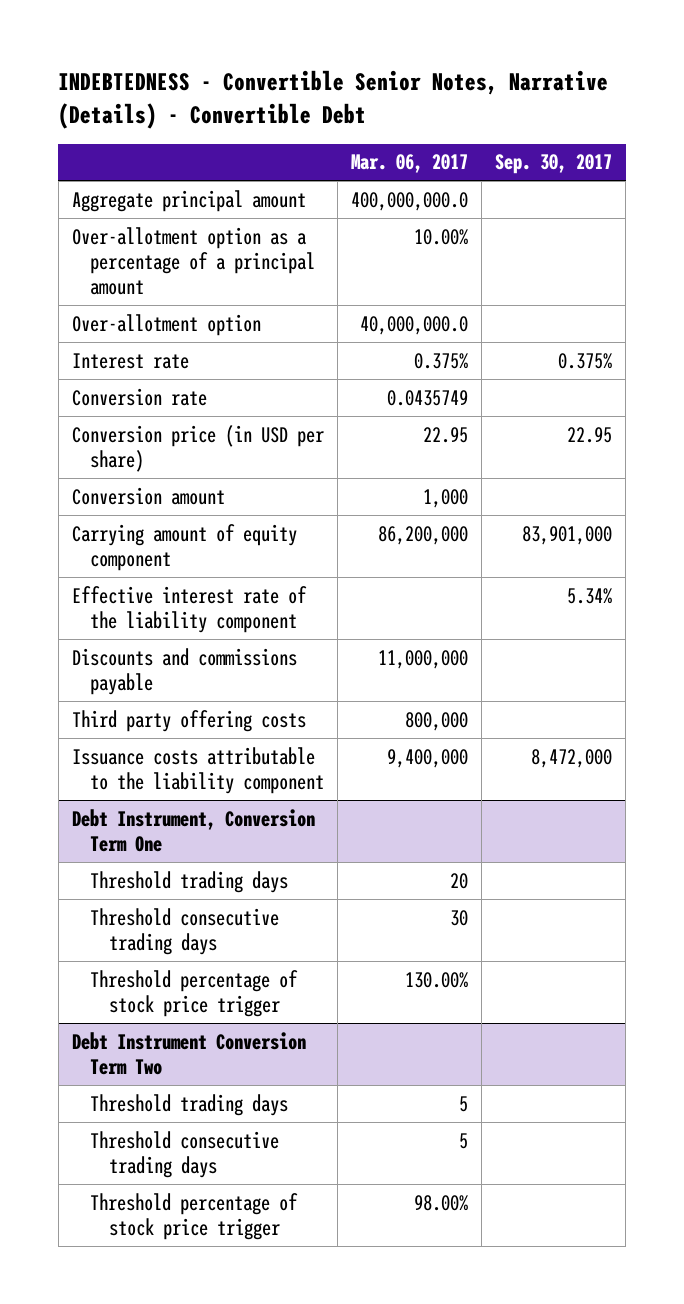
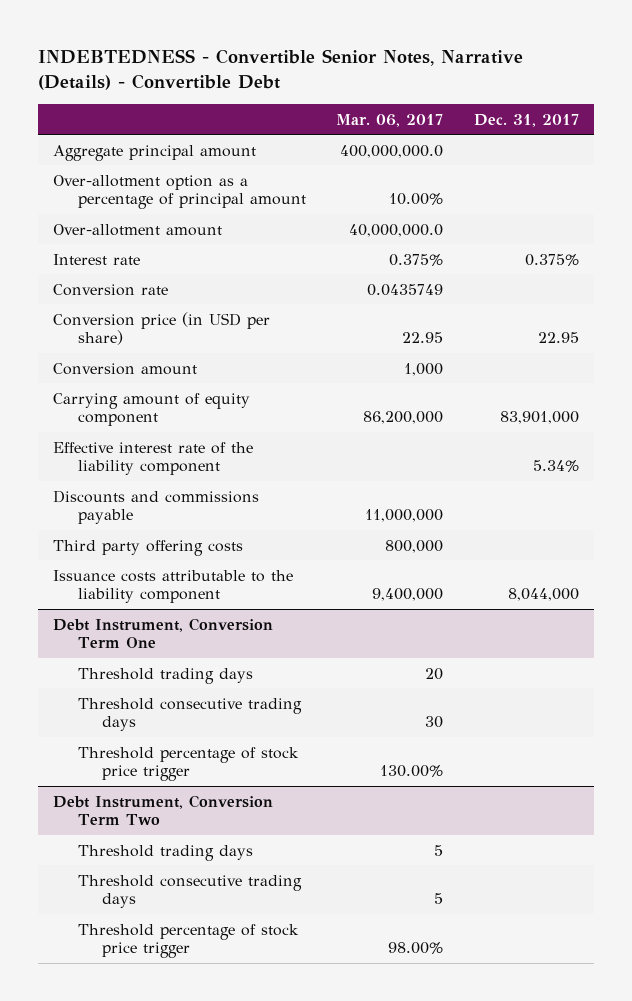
[495,154,613,175] Sep. 30, 2017 -> none
none -> [473,113,579,127] Dec. 31, 2017
[71,226,316,295] Over-allotment option as a percentage of a principal amount -> [52,174,306,210] Over-allotment option as a percentage of principal amount
[71,313,261,336] Over-allotment option -> [52,223,222,236] Over-allotment amount
[71,1031,306,1075] Debt Instrument Conversion Term Two -> [52,794,273,826] Debt Instrument, Conversion Term Two

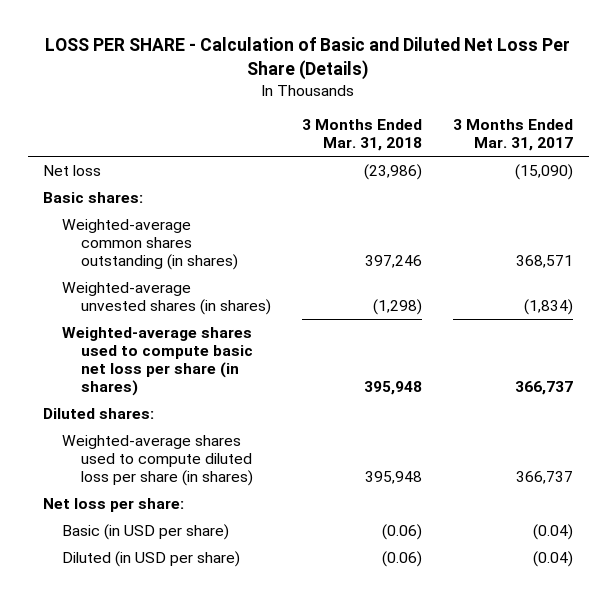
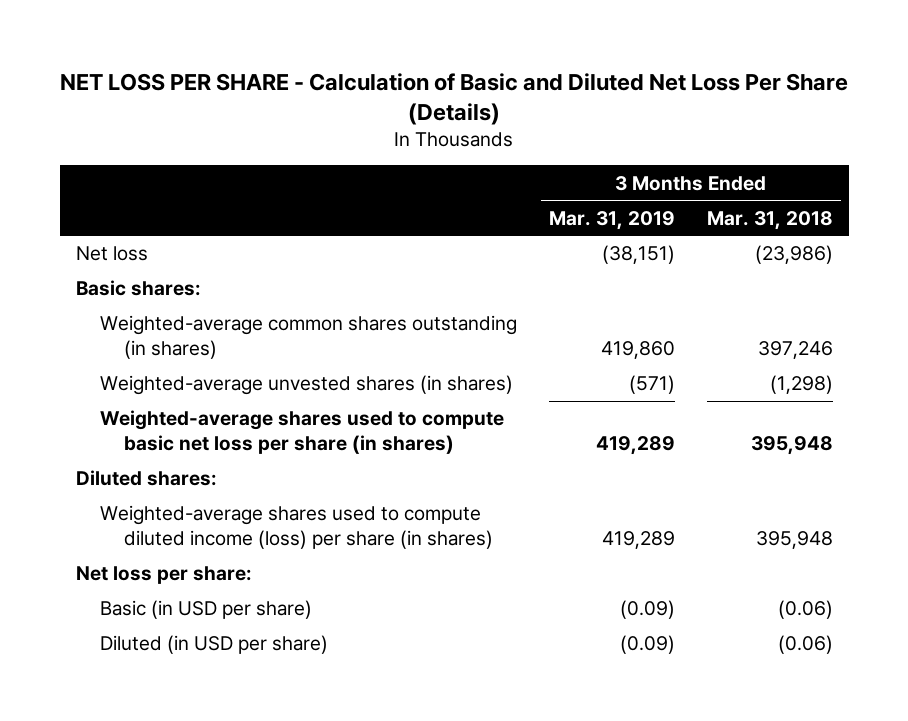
[45,37,571,81] LOSS PER SHARE - Calculation of Basic and Diluted Net Loss Per Share (Details) -> [60,72,849,125] NET LOSS PER SHARE - Calculation of Basic and Diluted Net Loss Per Share (Details)
[453,119,574,152] 3 Months Ended Mar. 31, 2017 -> none
none -> [548,210,675,230] Mar. 31, 2019
[61,434,253,487] Weighted-average shares used to compute diluted loss per share (in shares) -> [99,505,493,550] Weighted-average shares used to compute diluted income (loss) per share (in shares)

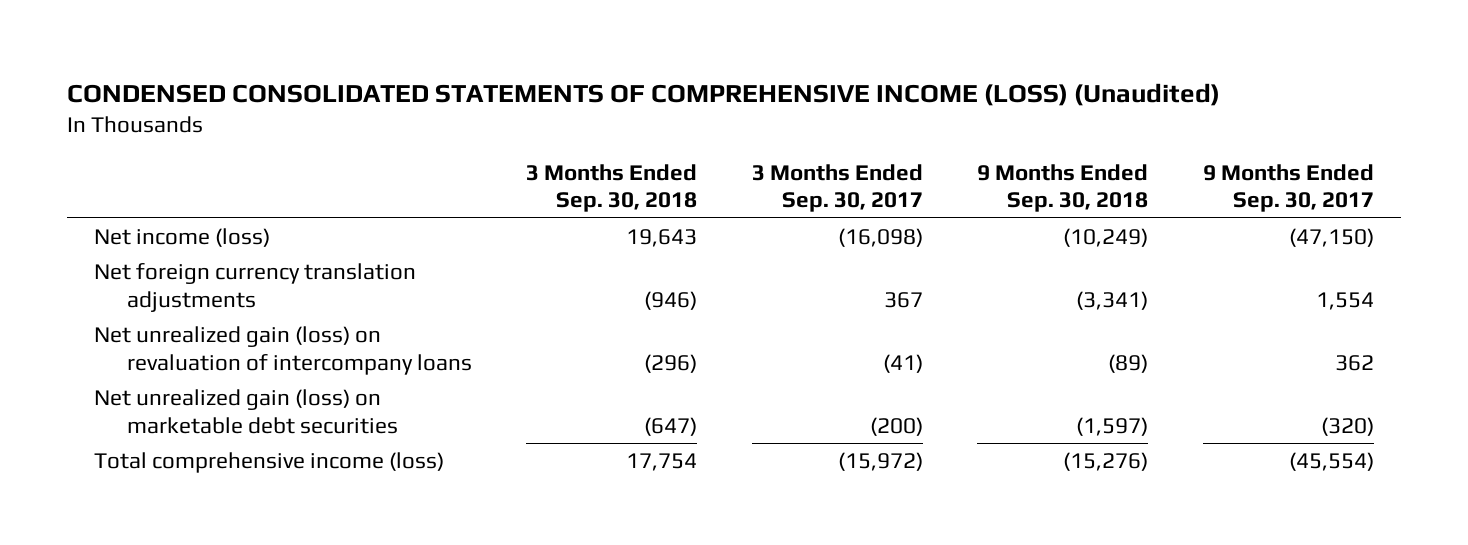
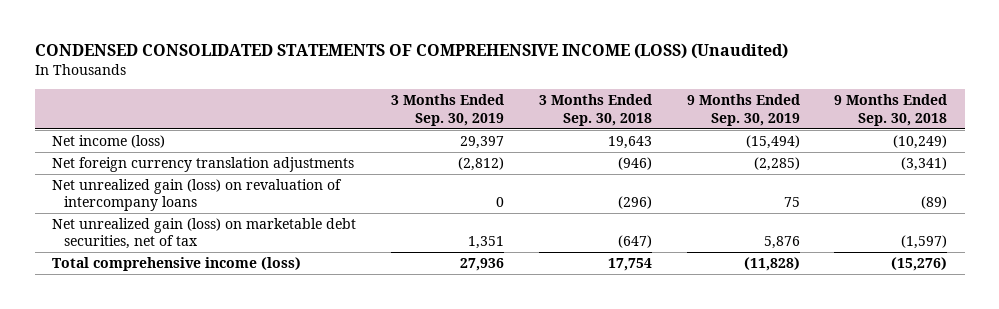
[751,163,923,213] 3 Months Ended Sep. 30, 2017 -> none
[1202,163,1374,213] 9 Months Ended Sep. 30, 2017 -> none
none -> [390,94,504,126] 3 Months Ended Sep. 30, 2019
none -> [686,94,800,126] 9 Months Ended Sep. 30, 2019
[93,388,399,434] Net unrealized gain (loss) on marketable debt securities -> [52,218,357,250] Net unrealized gain (loss) on marketable debt securities, net of tax

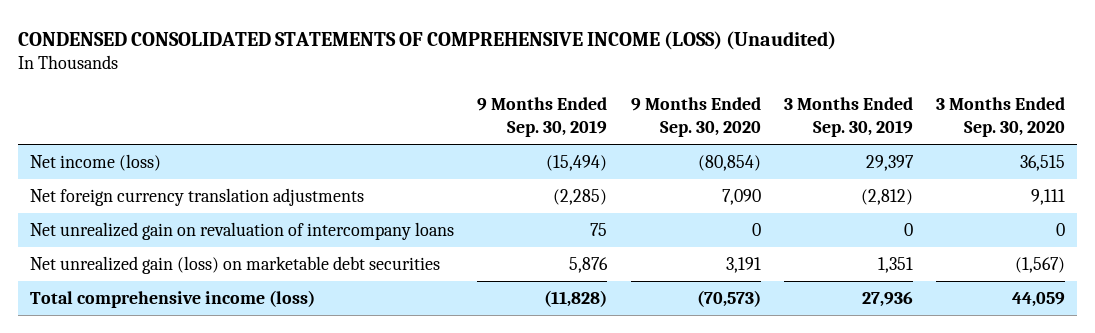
[538,94,652,126] 3 Months Ended Sep. 30, 2018 -> none
[834,94,948,126] 9 Months Ended Sep. 30, 2018 -> none
none -> [630,97,761,137] 9 Months Ended Sep. 30, 2020
none -> [936,97,1066,137] 3 Months Ended Sep. 30, 2020
[52,179,343,212] Net unrealized gain (loss) on revaluation of intercompany loans -> [29,222,454,241] Net unrealized gain on revaluation of intercompany loans
[52,218,357,250] Net unrealized gain (loss) on marketable debt securities, net of tax -> [29,256,440,275] Net unrealized gain (loss) on marketable debt securities

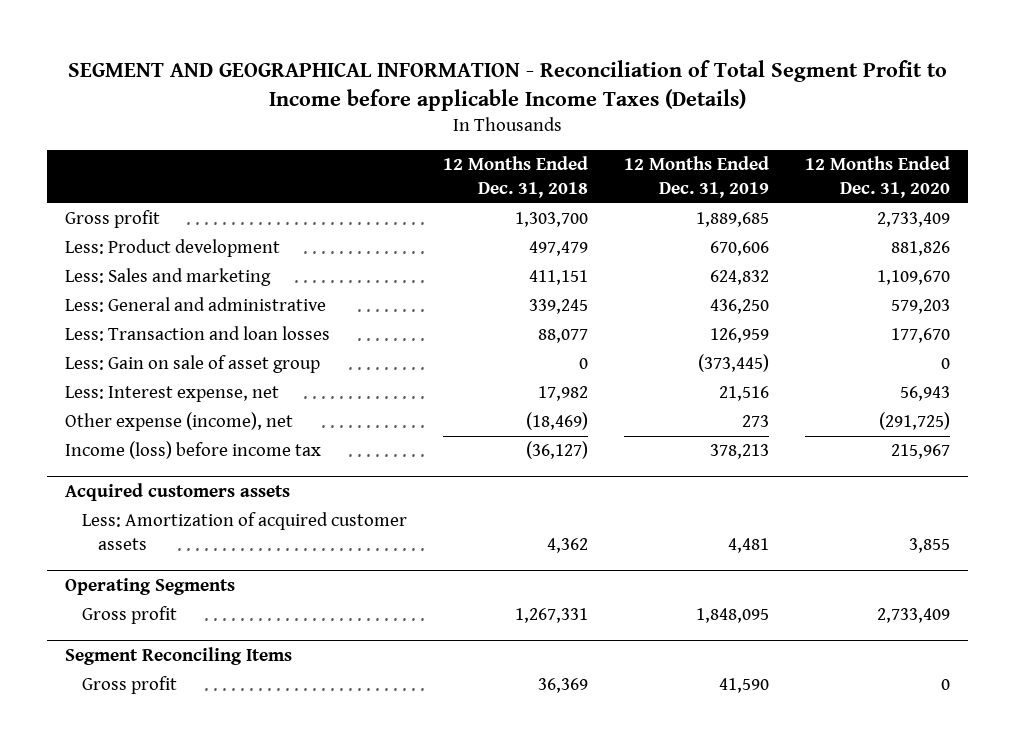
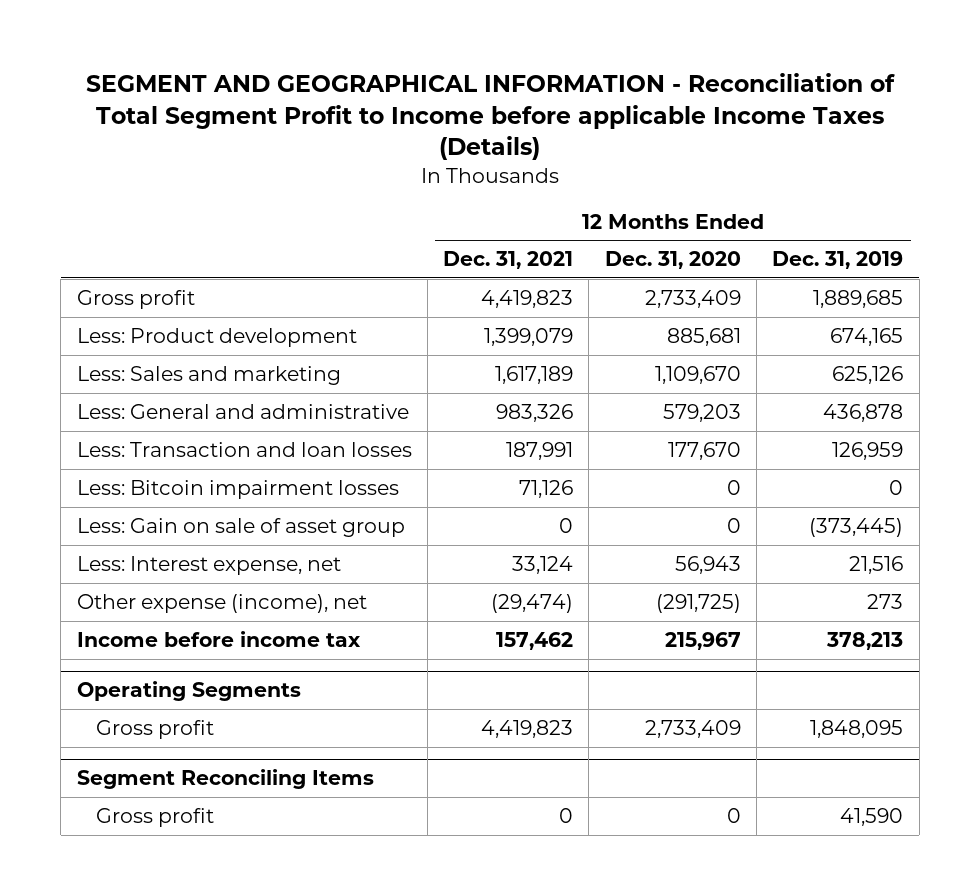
[442,156,588,199] 12 Months Ended Dec. 31, 2018 -> none
none -> [443,251,574,270] Dec. 31, 2021
[710,241,770,257] 670,606 -> [830,327,904,346] 674,165
[891,241,951,257] 881,826 -> [666,327,741,346] 885,681
[710,270,770,286] 624,832 -> [832,365,904,384] 625,126
[710,299,770,315] 436,250 -> [823,403,904,422] 436,878
none -> [76,479,399,499] Less: Bitcoin impairment losses
[65,483,291,502] Acquired customers assets -> none
[81,512,407,551] Less: Amortization of acquired customer assets -> none
[65,441,322,460] Income (loss) before income tax -> [76,630,361,647] Income before income tax

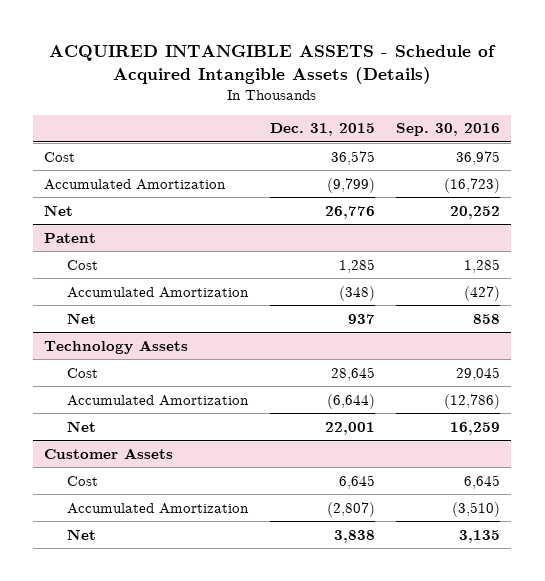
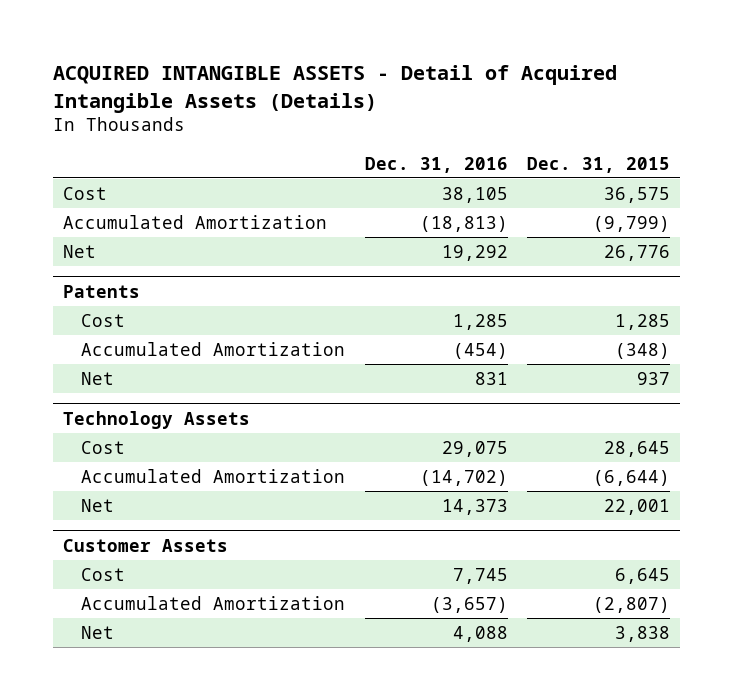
[49,44,497,84] ACQUIRED INTANGIBLE ASSETS - Schedule of Acquired Intangible Assets (Details) -> [53,65,618,113] ACQUIRED INTANGIBLE ASSETS - Detail of Acquired Intangible Assets (Details)
[396,123,501,137] Sep. 30, 2016 -> none
none -> [364,156,508,173] Dec. 31, 2016
[44,232,97,243] Patent -> [63,284,141,298] Patents

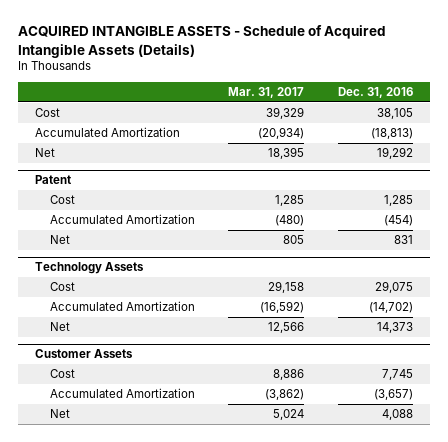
[53,65,618,113] ACQUIRED INTANGIBLE ASSETS - Detail of Acquired Intangible Assets (Details) -> [18,25,387,58] ACQUIRED INTANGIBLE ASSETS - Schedule of Acquired Intangible Assets (Details)
[527,156,671,173] Dec. 31, 2015 -> none
none -> [228,87,305,99] Mar. 31, 2017
[63,284,141,298] Patents -> [35,175,72,185] Patent

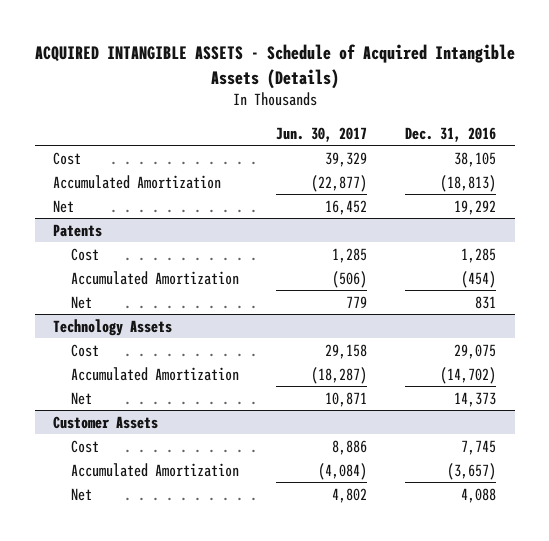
[228,87,305,99] Mar. 31, 2017 -> none
none -> [276,126,368,142] Jun. 30, 2017
[35,175,72,185] Patent -> [53,223,103,237] Patents

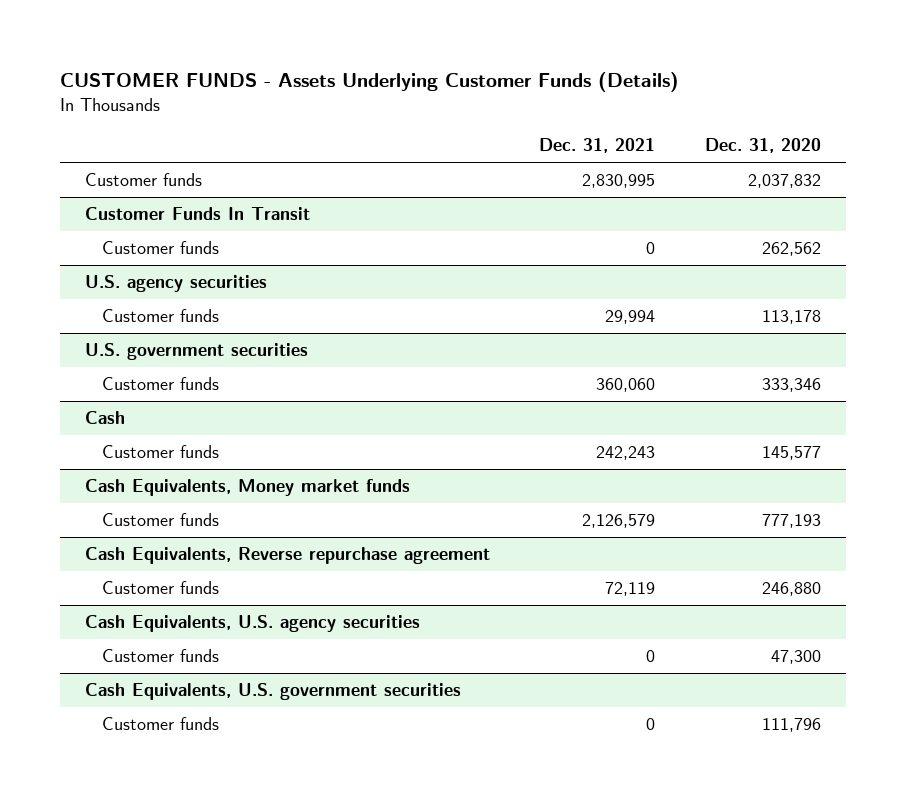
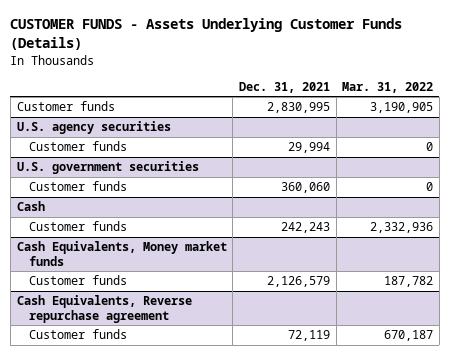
[705,138,822,154] Dec. 31, 2020 -> none
none -> [342,81,434,93] Mar. 31, 2022
[84,207,310,221] Customer Funds In Transit -> none
[102,241,220,255] Customer funds -> none
[84,615,420,633] Cash Equivalents, U.S. agency securities -> none
[102,649,220,663] Customer funds -> none
[84,683,461,701] Cash Equivalents, U.S. government securities -> none
[102,717,220,731] Customer funds -> none

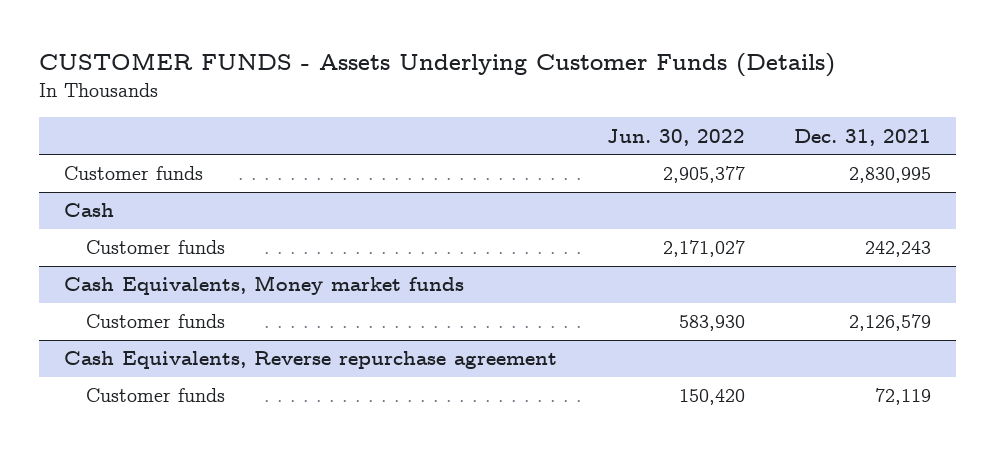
[342,81,434,93] Mar. 31, 2022 -> none
none -> [606,128,745,146] Jun. 30, 2022
[16,121,171,135] U.S. agency securities -> none
[28,141,127,152] Customer funds -> none
[16,161,199,175] U.S. government securities -> none
[28,181,127,192] Customer funds -> none

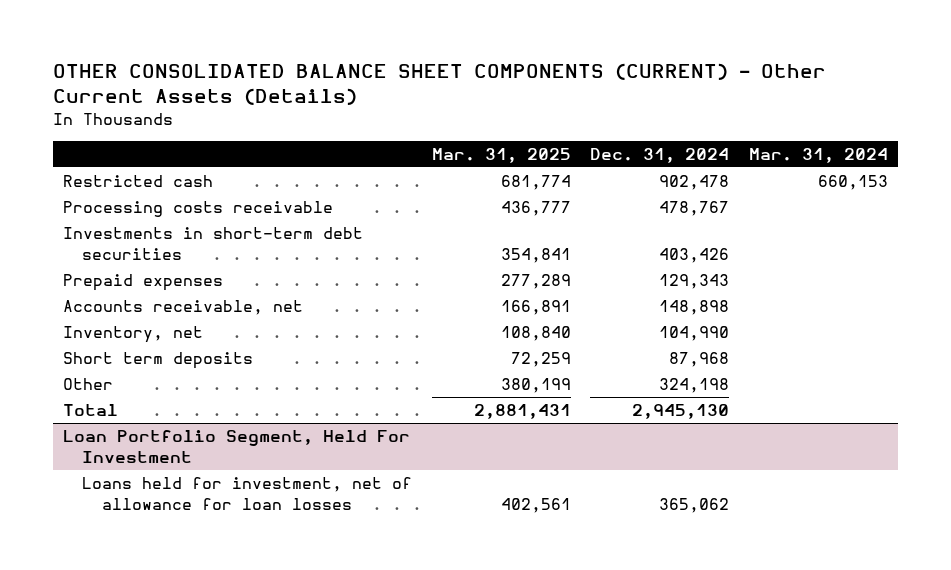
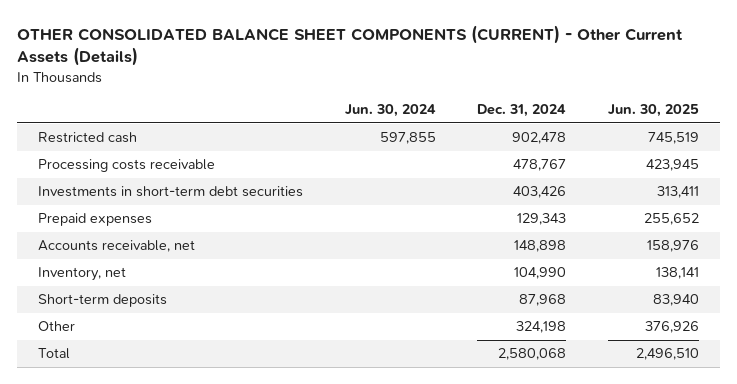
[431,147,571,163] Mar. 31, 2025 -> none
[748,147,888,163] Mar. 31, 2024 -> none
none -> [344,104,436,118] Jun. 30, 2024
none -> [608,104,700,118] Jun. 30, 2025
[62,352,253,370] Short term deposits -> [37,294,167,308] Short-term deposits
[62,430,410,463] Loan Portfolio Segment, Held For Investment -> none
[82,477,413,510] Loans held for investment, net of allowance for loan losses -> none
[632,404,730,420] 2,945,130 -> [498,348,567,361] 2,580,068

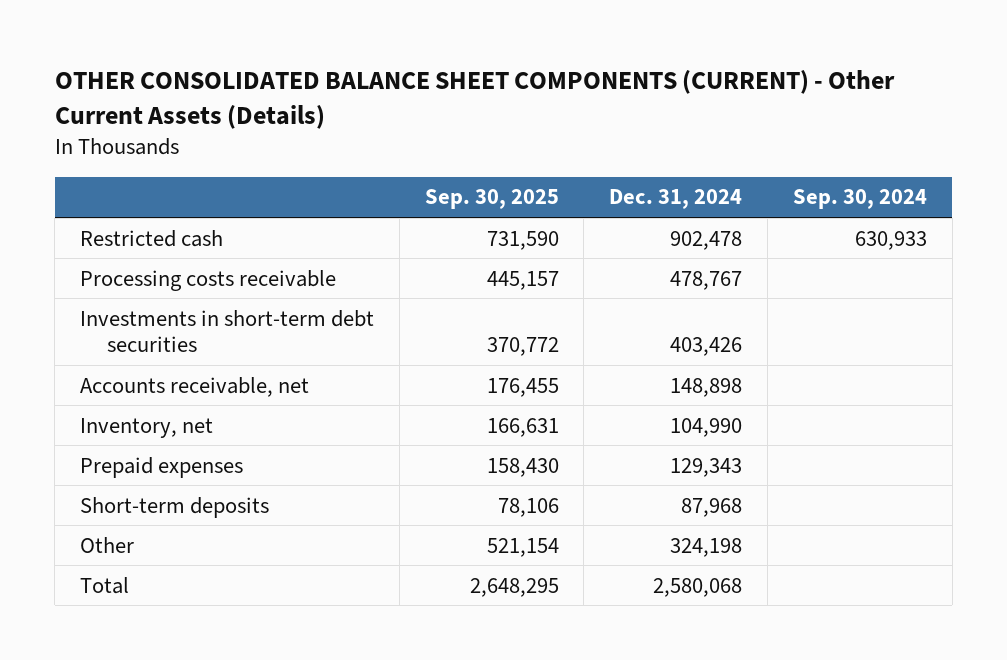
[344,104,436,118] Jun. 30, 2024 -> none
[608,104,700,118] Jun. 30, 2025 -> none
none -> [424,189,559,210] Sep. 30, 2025
none -> [792,189,927,210] Sep. 30, 2024
[37,213,152,227] Prepaid expenses -> [79,456,243,478] Prepaid expenses

